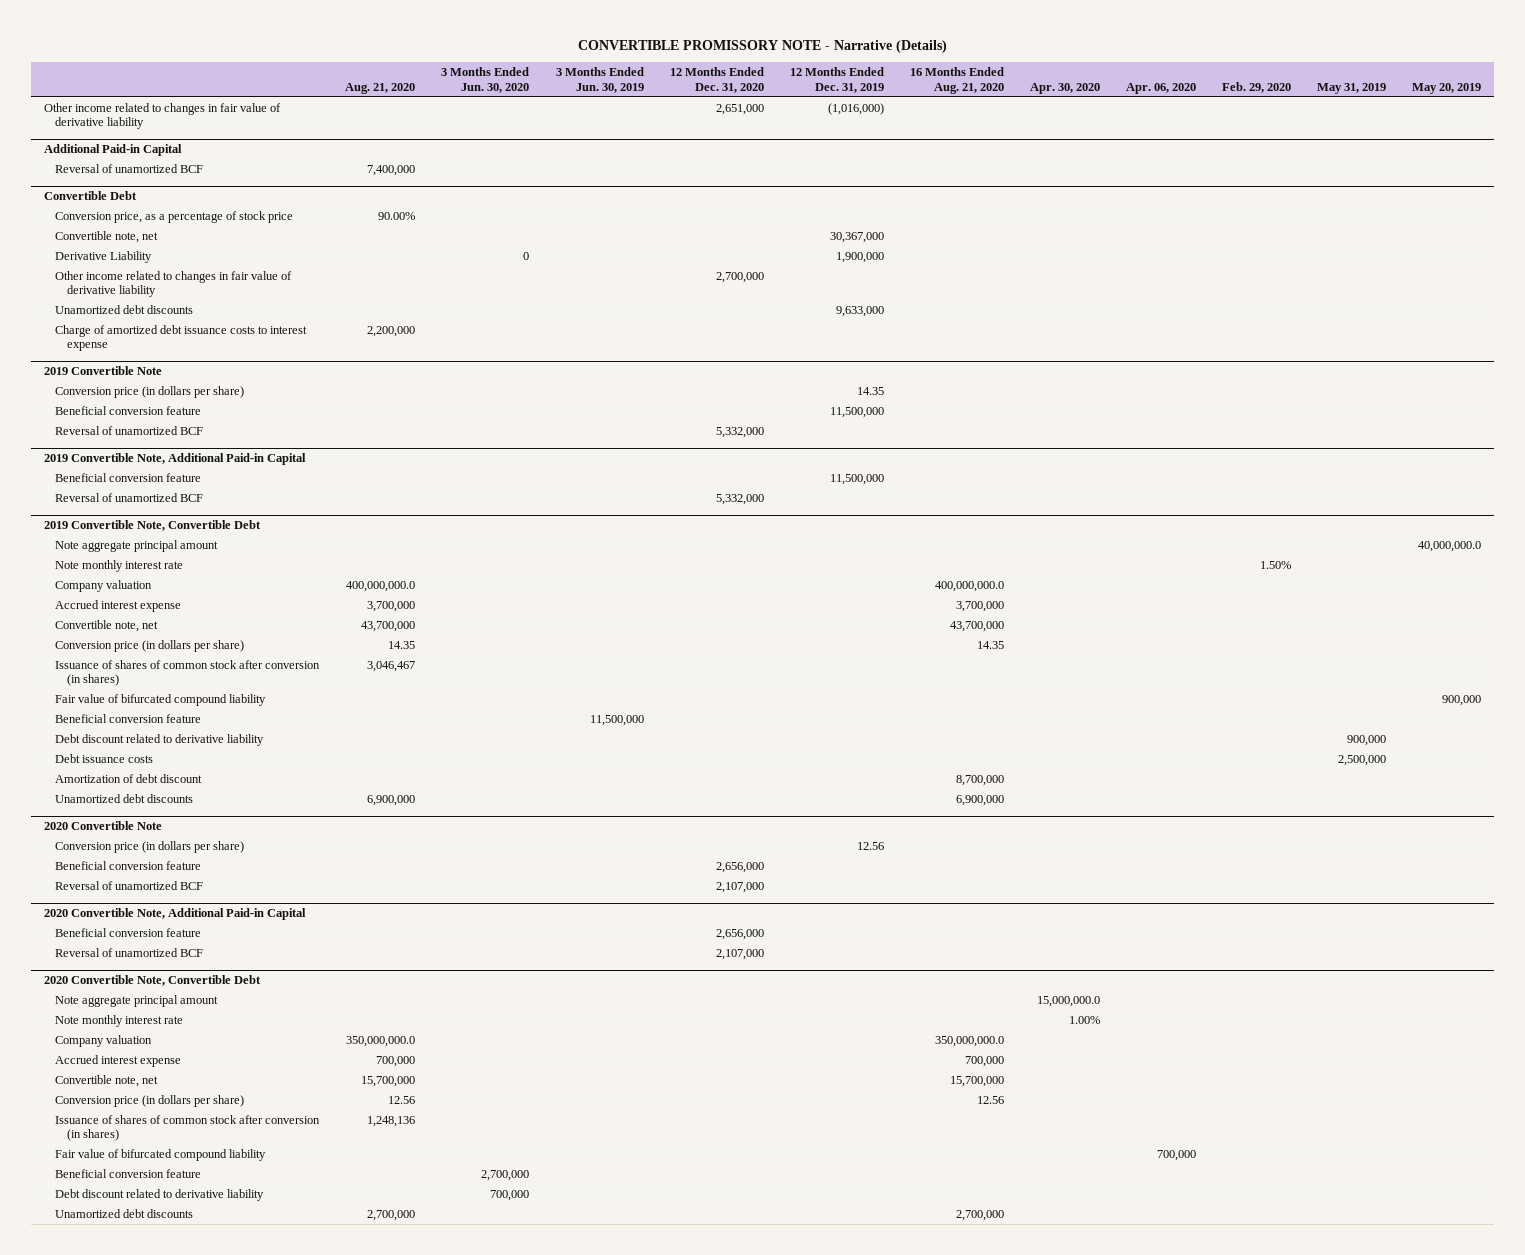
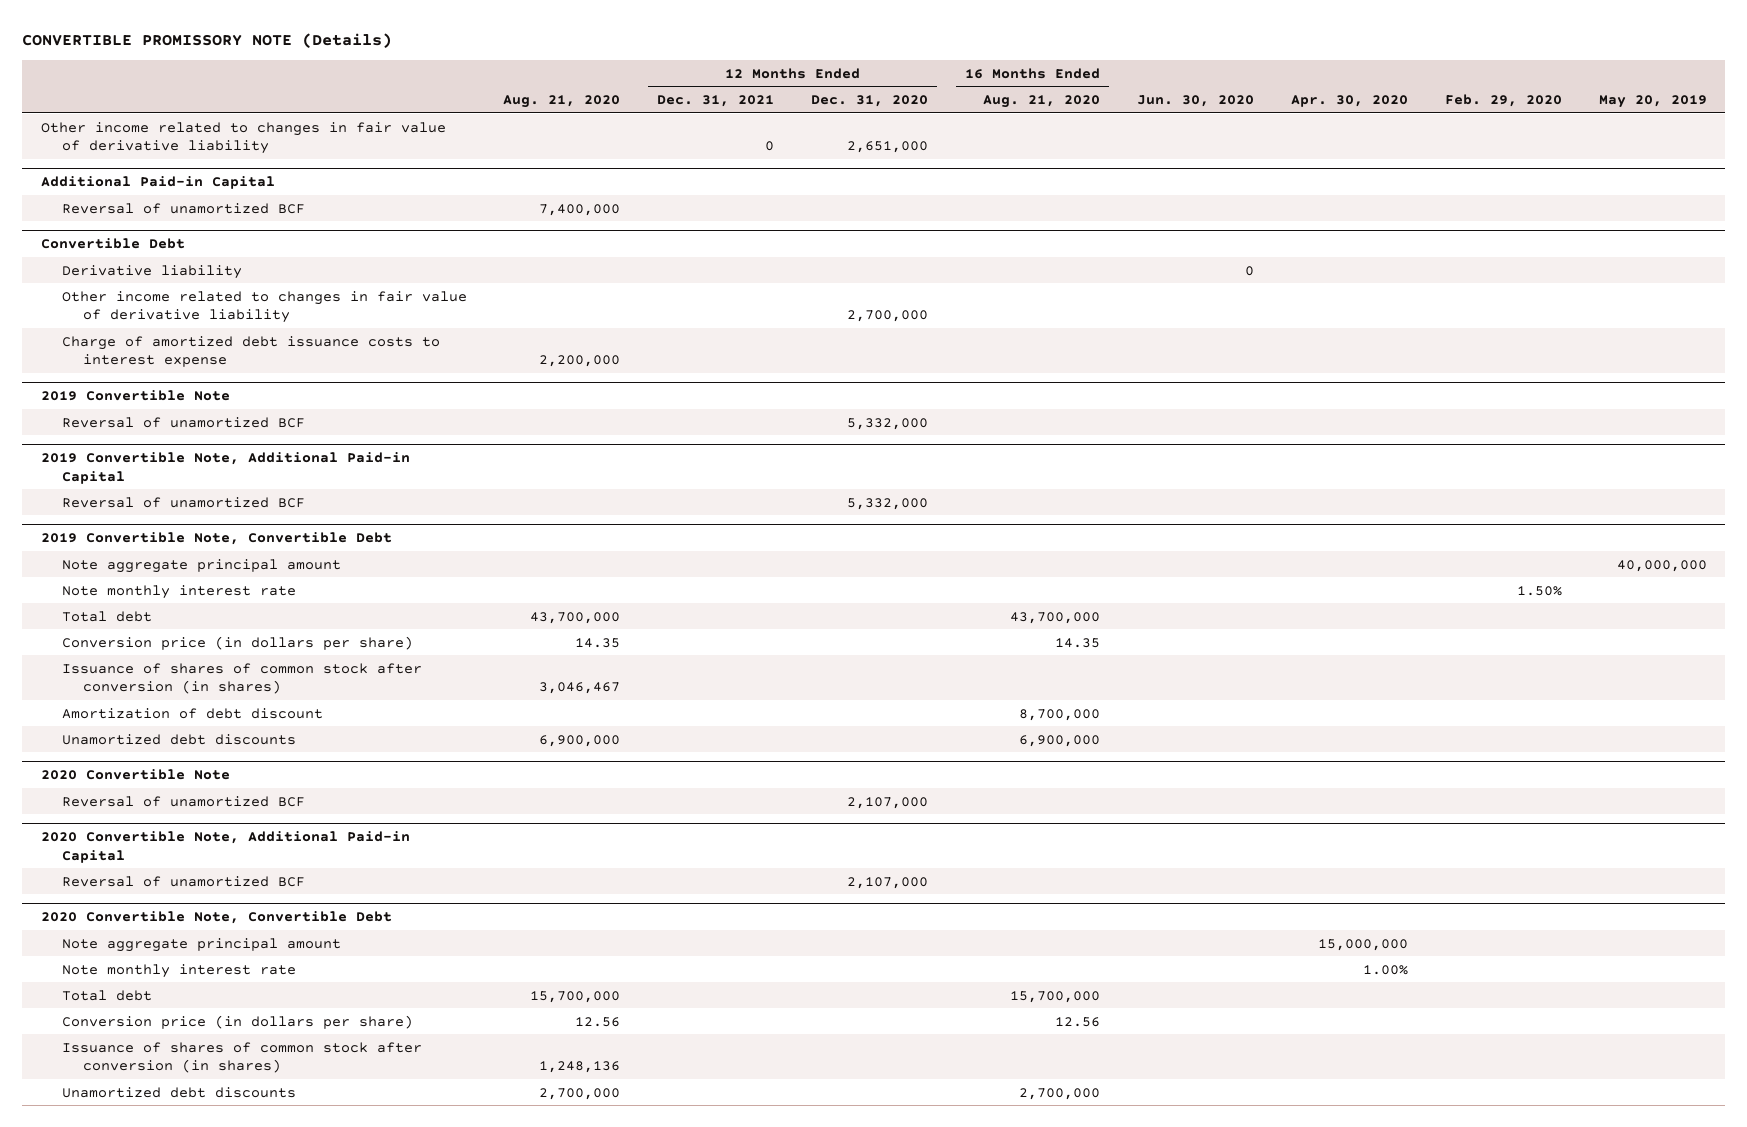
[577,39,947,53] CONVERTIBLE PROMISSORY NOTE - Narrative (Details) -> [22,33,393,49] CONVERTIBLE PROMISSORY NOTE (Details)
[441,67,530,93] 3 Months Ended Jun. 30, 2020 -> none
[555,67,644,93] 3 Months Ended Jun. 30, 2019 -> none
[789,67,884,93] 12 Months Ended Dec. 31, 2019 -> none
[1125,82,1196,94] Apr. 06, 2020 -> none
[1317,82,1387,94] May 31, 2019 -> none
none -> [657,95,775,108] Dec. 31, 2021
none -> [1136,95,1254,108] Jun. 30, 2020
[55,210,294,223] Conversion price, as a percentage of stock price -> none
[55,230,159,243] Convertible note, net -> none
[55,250,153,263] Derivative Liability -> [61,264,242,279] Derivative liability
[55,304,194,314] Unamortized debt discounts -> none
[55,385,245,398] Conversion price (in dollars per share) -> none
[55,405,202,415] Beneficial conversion feature -> none
[55,472,202,482] Beneficial conversion feature -> none
[1418,540,1482,552] 40,000,000.0 -> [1616,559,1707,572] 40,000,000
[55,579,153,592] Company valuation -> none
[55,599,182,612] Accrued interest expense -> none
[55,619,159,632] Convertible note, net -> [61,610,152,622] Total debt
[55,693,267,706] Fair value of bifurcated compound liability -> none
[55,713,202,723] Beneficial conversion feature -> none
[55,733,265,746] Debt discount related to derivative liability -> none
[55,753,154,763] Debt issuance costs -> none
[55,840,245,853] Conversion price (in dollars per share) -> none
[55,860,202,870] Beneficial conversion feature -> none
[55,927,202,937] Beneficial conversion feature -> none
[1036,995,1100,1007] 15,000,000.0 -> [1317,938,1408,951] 15,000,000
[55,1034,153,1047] Company valuation -> none
[55,1054,182,1067] Accrued interest expense -> none
[55,1074,159,1087] Convertible note, net -> [61,989,152,1001] Total debt
[55,1148,267,1161] Fair value of bifurcated compound liability -> none
[55,1168,202,1178] Beneficial conversion feature -> none
[55,1188,265,1201] Debt discount related to derivative liability -> none

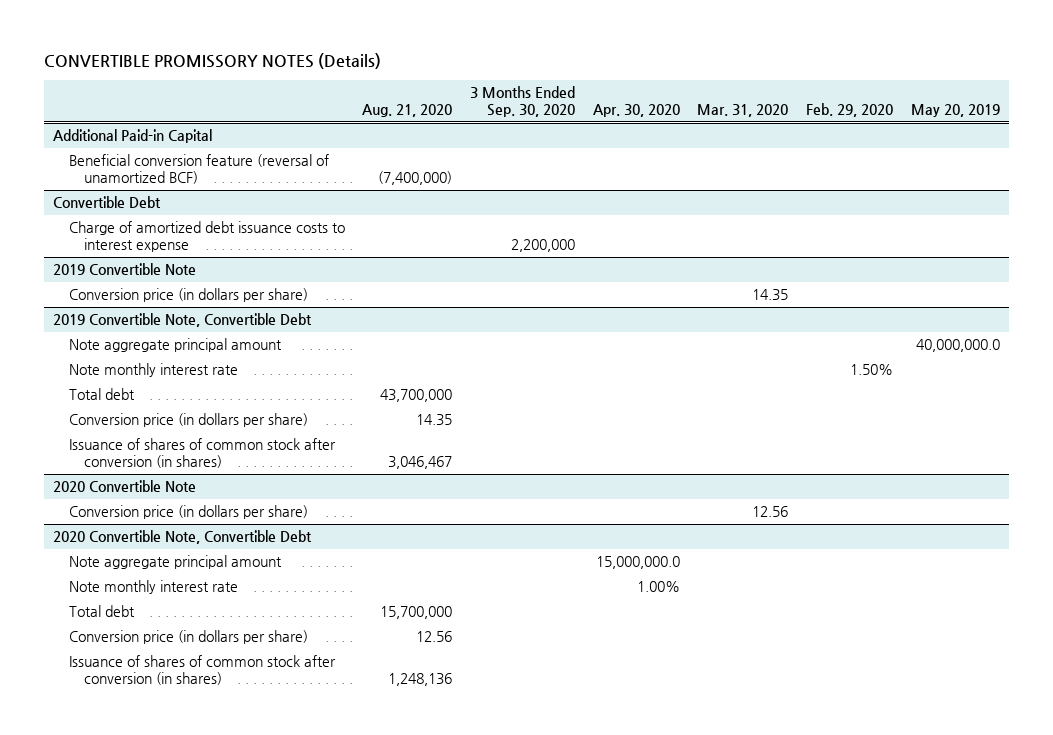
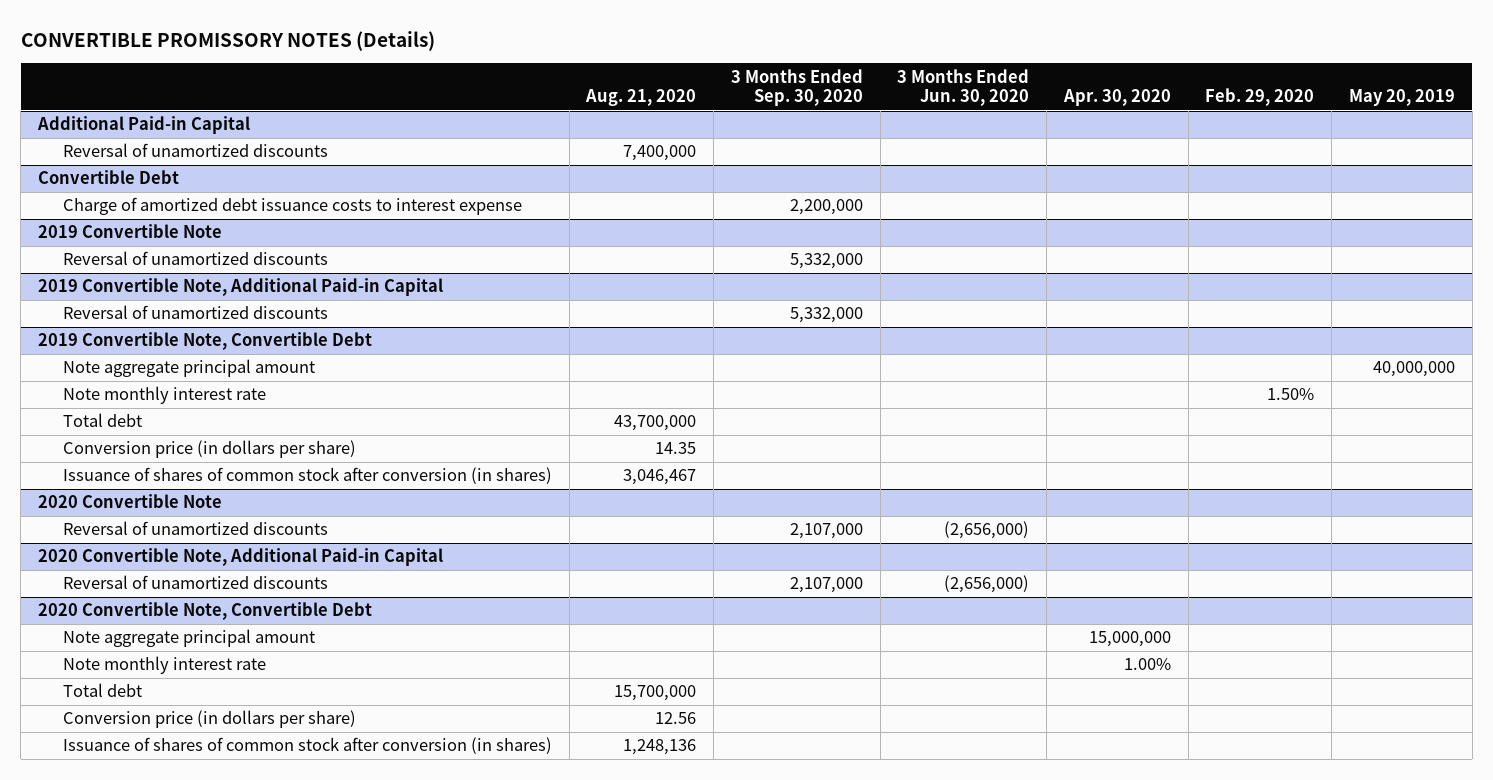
[697,103,789,117] Mar. 31, 2020 -> none
none -> [897,68,1030,107] 3 Months Ended Jun. 30, 2020
[68,154,329,185] Beneficial conversion feature (reversal of unamortized BCF) -> [62,143,328,158] Reversal of unamortized discounts
[378,171,453,186] (7,400,000) -> [623,145,697,162] 7,400,000
[68,288,308,303] Conversion price (in dollars per share) -> none
none -> [62,251,328,266] Reversal of unamortized discounts
none -> [38,278,444,297] 2019 Convertible Note, Additional Paid-in Capital
none -> [62,305,328,320] Reversal of unamortized discounts
[915,339,1000,353] 40,000,000.0 -> [1372,361,1455,378] 40,000,000
[68,505,308,520] Conversion price (in dollars per share) -> none
none -> [62,521,328,536] Reversal of unamortized discounts
none -> [38,548,444,567] 2020 Convertible Note, Additional Paid-in Capital
none -> [62,575,328,590] Reversal of unamortized discounts
[595,556,680,570] 15,000,000.0 -> [1088,631,1171,648] 15,000,000

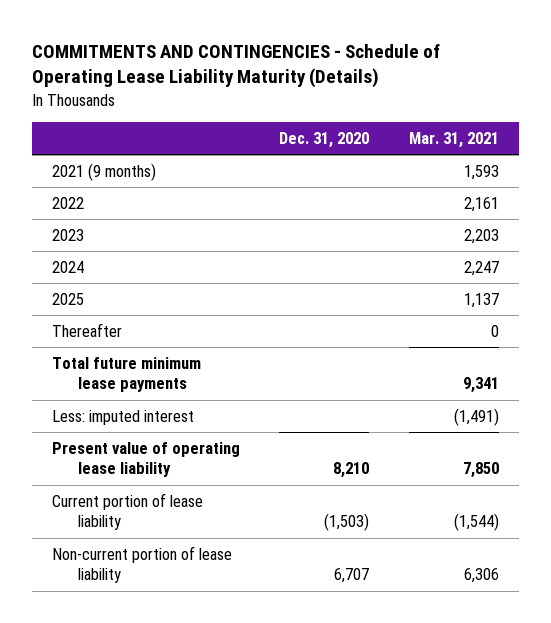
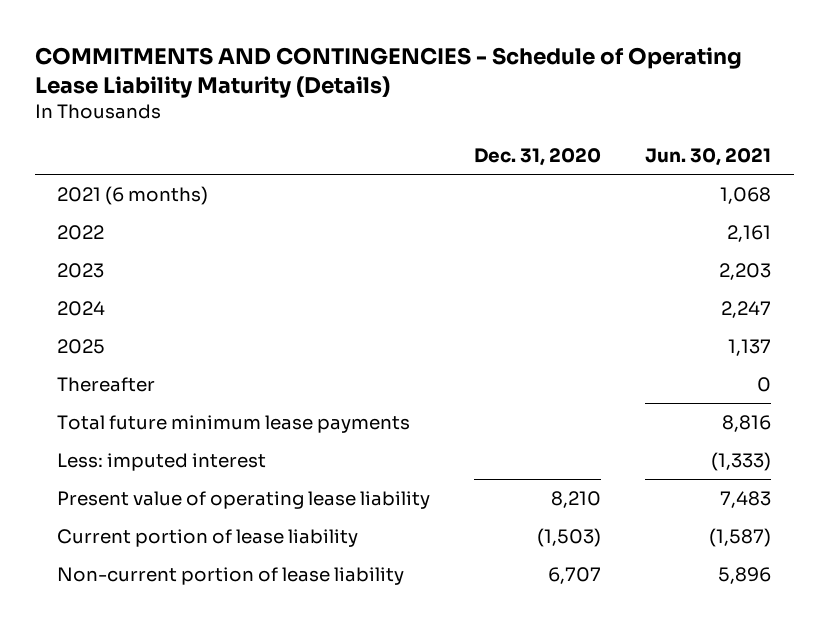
[409,132,500,149] Mar. 31, 2021 -> none
none -> [645,148,772,167] Jun. 30, 2021
[51,162,156,181] 2021 (9 months) -> [57,185,209,205] 2021 (6 months)

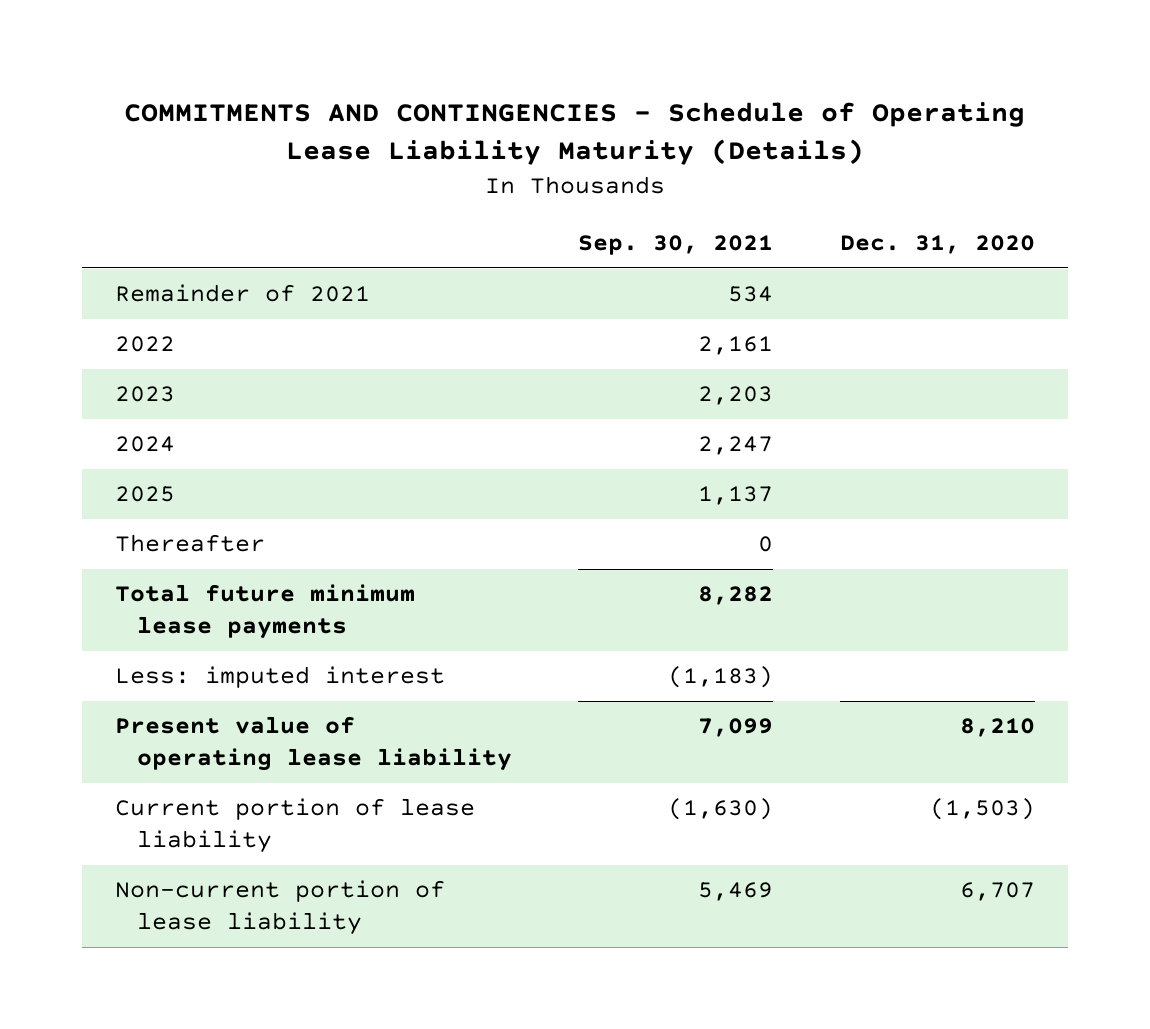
[645,148,772,167] Jun. 30, 2021 -> none
none -> [578,235,774,256] Sep. 30, 2021
[57,185,209,205] 2021 (6 months) -> [115,284,371,303] Remainder of 2021

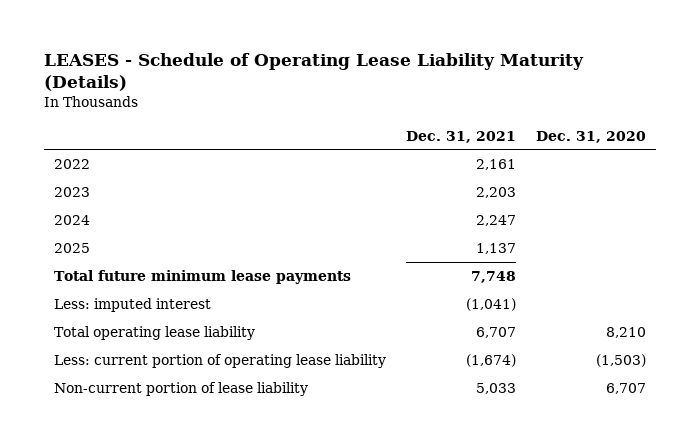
[124,101,1026,166] COMMITMENTS AND CONTINGENCIES - Schedule of Operating Lease Liability Maturity (Details) -> [44,53,585,92] LEASES - Schedule of Operating Lease Liability Maturity (Details)
[578,235,774,256] Sep. 30, 2021 -> none
none -> [405,130,516,143] Dec. 31, 2021
[115,284,371,303] Remainder of 2021 -> none
[115,534,266,553] Thereafter -> none
[115,716,512,771] Present value of operating lease liability -> [53,326,255,341] Total operating lease liability
[115,798,476,853] Current portion of lease liability -> [53,354,386,369] Less: current portion of operating lease liability

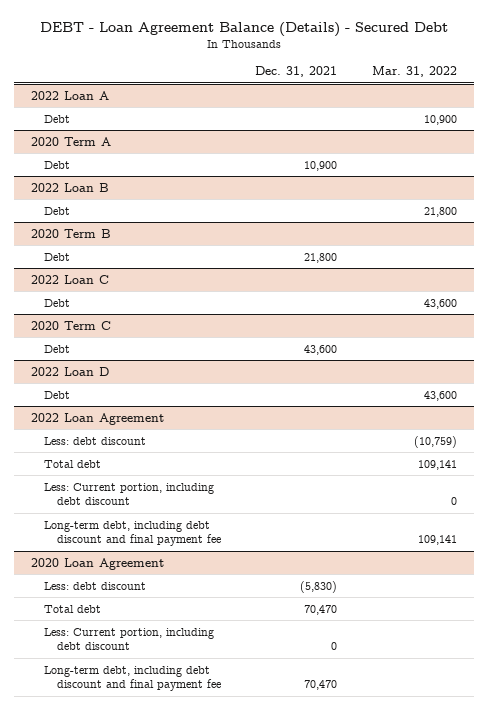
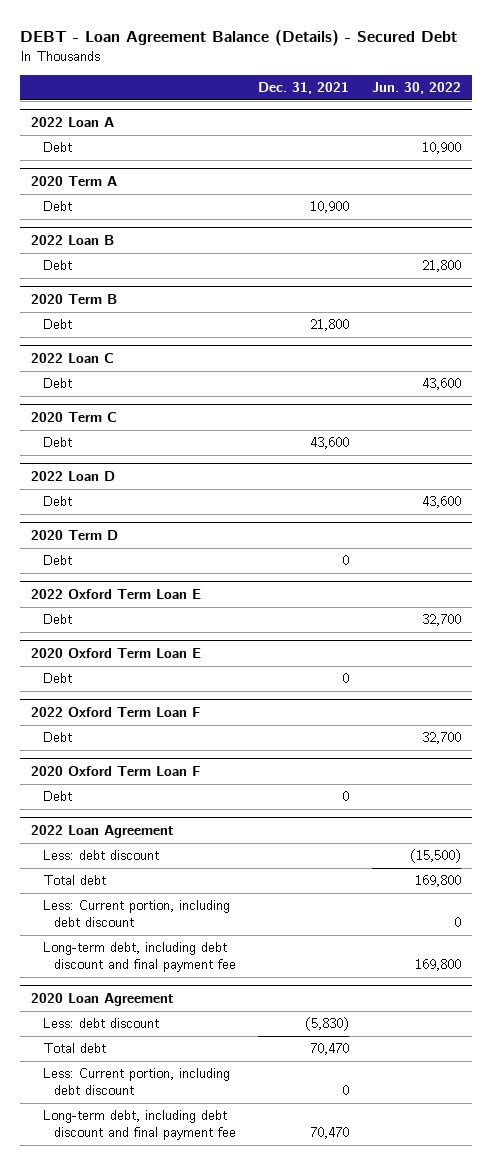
[371,66,457,78] Mar. 31, 2022 -> none
none -> [371,82,461,95] Jun. 30, 2022
none -> [31,529,119,540] 2020 Term D
none -> [42,555,72,566] Debt
none -> [31,588,202,599] 2022 Oxford Term Loan E
none -> [42,614,72,625] Debt
none -> [31,647,202,658] 2020 Oxford Term Loan E
none -> [42,673,72,684] Debt
none -> [31,706,202,717] 2022 Oxford Term Loan F
none -> [42,732,72,743] Debt
none -> [31,765,202,776] 2020 Oxford Term Loan F
none -> [42,791,72,802] Debt

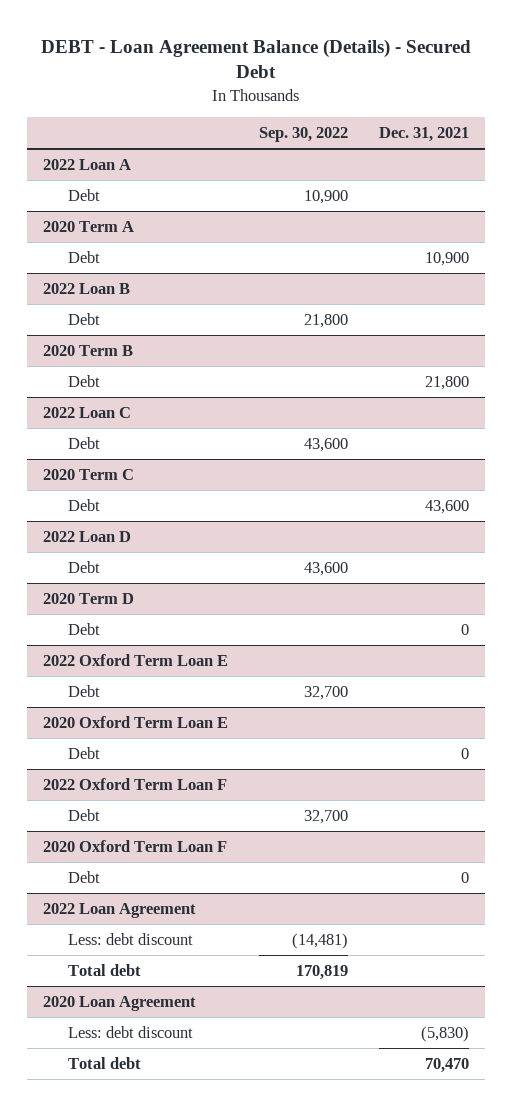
[371,82,461,95] Jun. 30, 2022 -> none
none -> [258,126,348,142] Sep. 30, 2022
[42,900,230,928] Less: Current portion, including debt discount -> none
[42,942,237,973] Long-term debt, including debt discount and final payment fee -> none
[42,1068,230,1096] Less: Current portion, including debt discount -> none
[42,1110,237,1141] Long-term debt, including debt discount and final payment fee -> none

